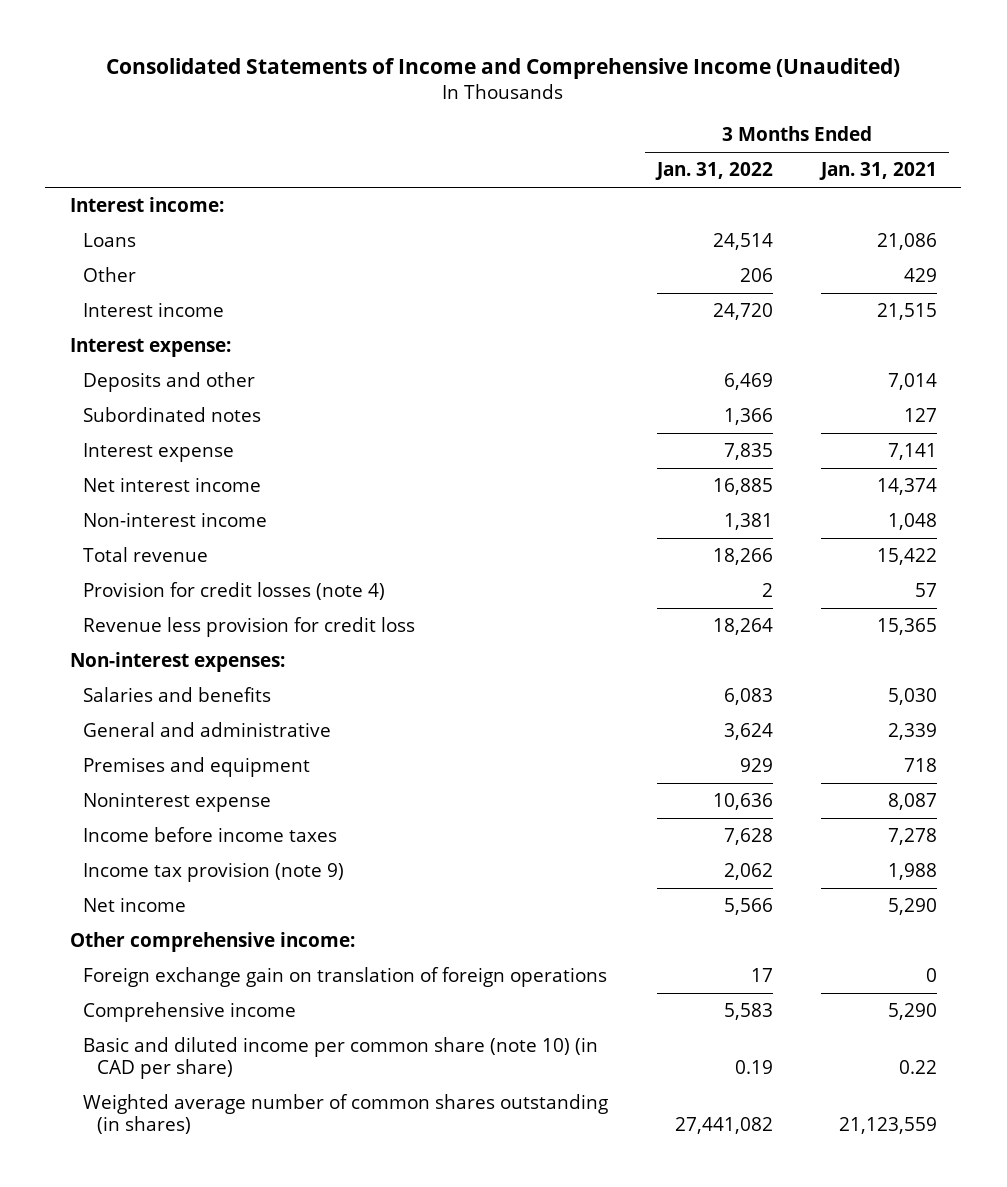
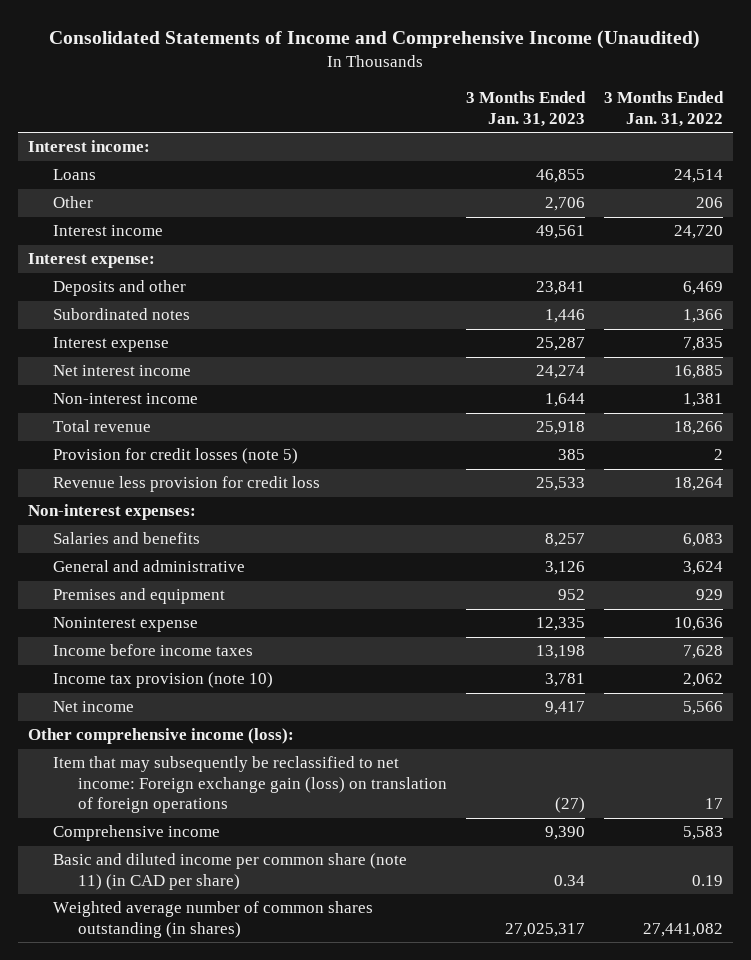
[819,162,938,181] Jan. 31, 2021 -> none
none -> [465,91,586,127] 3 Months Ended Jan. 31, 2023
[83,581,386,600] Provision for credit losses (note 4) -> [52,448,298,465] Provision for credit losses (note 5)
[83,861,345,882] Income tax provision (note 9) -> [52,672,273,689] Income tax provision (note 10)
[69,931,355,952] Other comprehensive income: -> [27,728,294,745] Other comprehensive income (loss):
[83,966,608,987] Foreign exchange gain on translation of foreign operations -> [52,756,447,814] Item that may subsequently be reclassified to net income: Foreign exchange gain (loss) on translation of foreign operations
[83,1036,599,1080] Basic and diluted income per common share (note 10) (in CAD per share) -> [52,853,407,890] Basic and diluted income per common share (note 11) (in CAD per share)

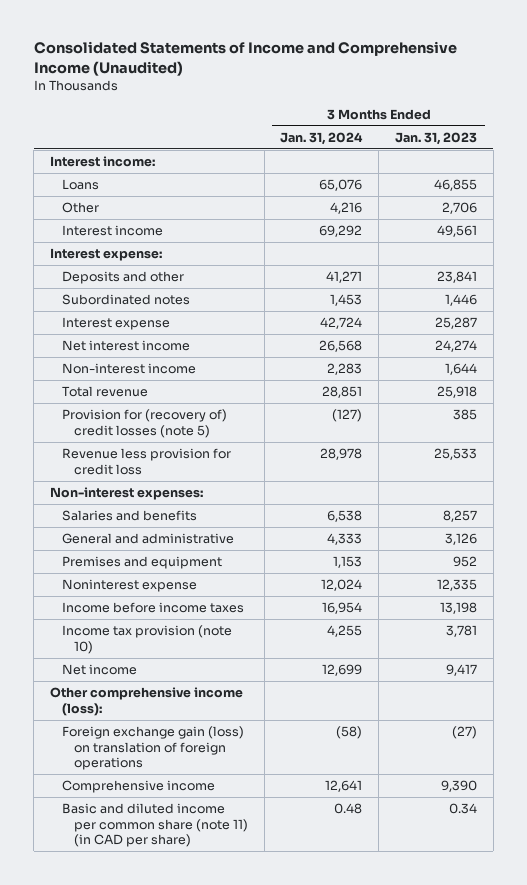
[604,91,725,127] 3 Months Ended Jan. 31, 2022 -> none
none -> [280,131,364,145] Jan. 31, 2024
[52,448,298,465] Provision for credit losses (note 5) -> [61,409,227,438] Provision for (recovery of) credit losses (note 5)
[52,756,447,814] Item that may subsequently be reclassified to net income: Foreign exchange gain (loss) on translation of foreign operations -> [61,726,244,771] Foreign exchange gain (loss) on translation of foreign operations
[52,901,373,938] Weighted average number of common shares outstanding (in shares) -> none

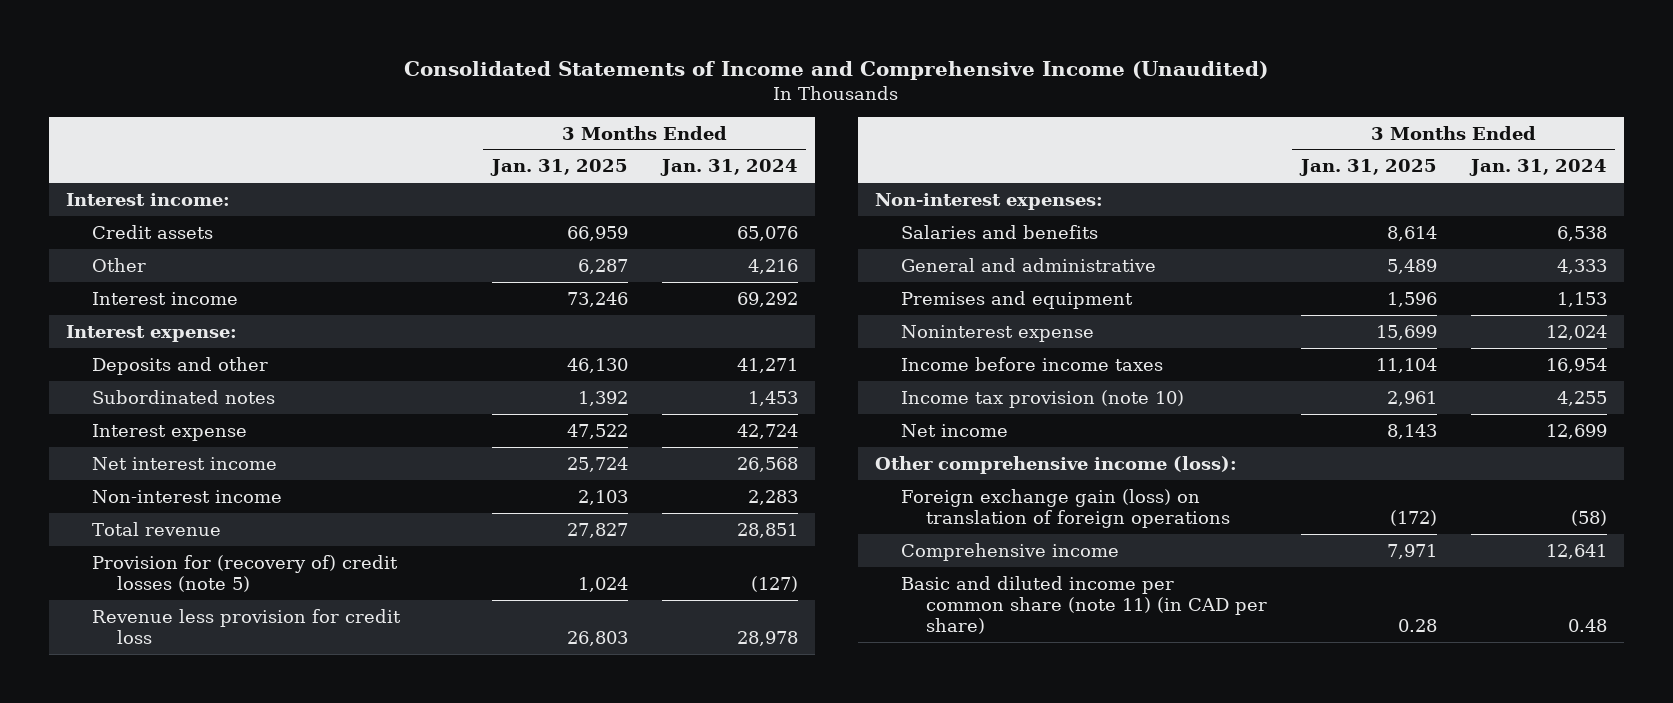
[394,131,477,145] Jan. 31, 2023 -> none
none -> [489,159,628,177] Jan. 31, 2025
[61,179,99,191] Loans -> [91,224,213,239] Credit assets

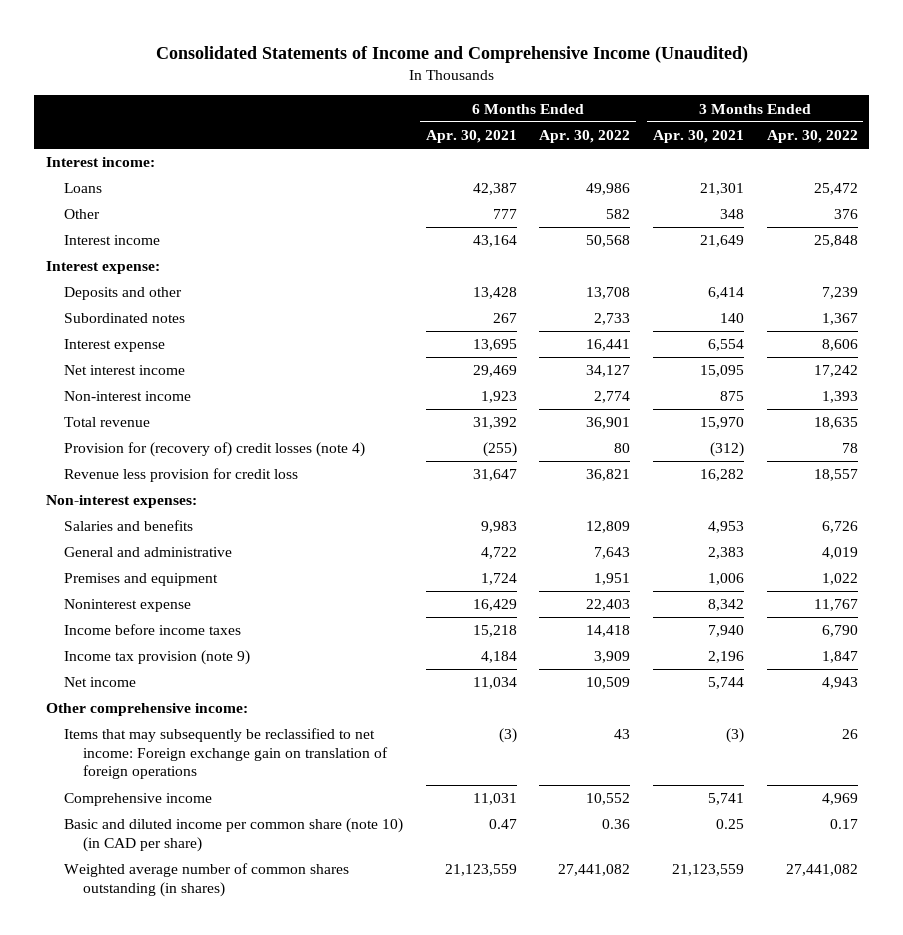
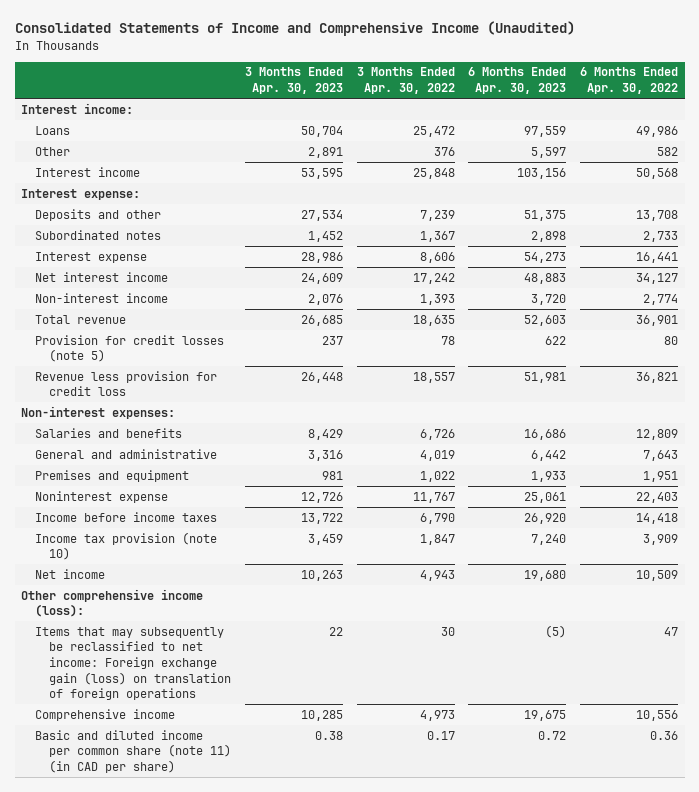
[425,130,517,144] Apr. 30, 2021 -> none
[653,130,745,144] Apr. 30, 2021 -> none
none -> [244,67,343,95] 3 Months Ended Apr. 30, 2023
none -> [468,67,567,95] 6 Months Ended Apr. 30, 2023
[64,442,366,458] Provision for (recovery of) credit losses (note 4) -> [35,334,225,363] Provision for credit losses (note 5)
[64,650,251,666] Income tax provision (note 9) -> [35,531,218,561] Income tax provision (note 10)
[64,863,350,897] Weighted average number of common shares outstanding (in shares) -> none
[45,703,248,717] Other comprehensive income: -> [21,588,204,618] Other comprehensive income (loss):
[64,728,388,780] Items that may subsequently be reclassified to net income: Foreign exchange gain on translation of foreign operations -> [35,626,232,701] Items that may subsequently be reclassified to net income: Foreign exchange gain (loss) on translation of foreign operations
[614,729,631,740] 43 -> [663,626,678,636] 47
[841,729,858,740] 26 -> [440,626,455,636] 30
[586,793,631,806] 10,552 -> [635,709,678,721] 10,556
[821,793,858,806] 4,969 -> [419,709,455,721] 4,973
[64,818,404,852] Basic and diluted income per common share (note 10) (in CAD per share) -> [35,729,232,773] Basic and diluted income per common share (note 11) (in CAD per share)

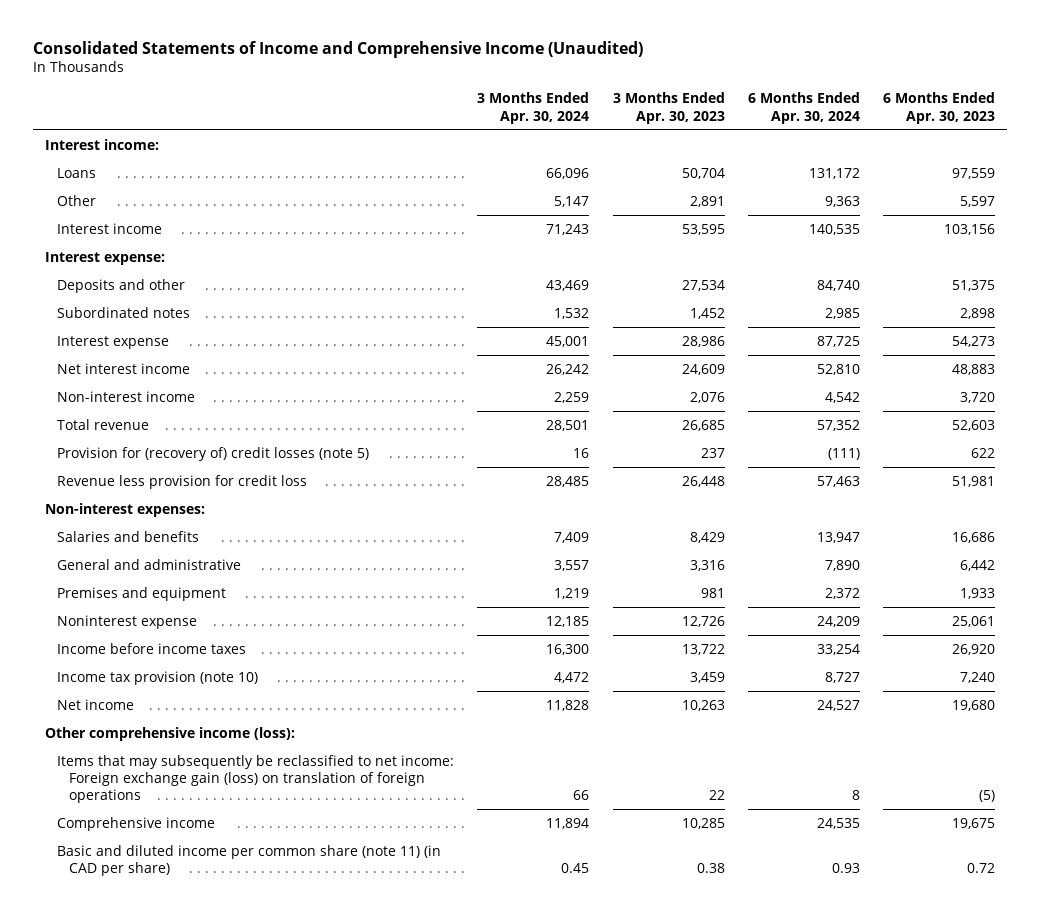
[356,67,455,95] 3 Months Ended Apr. 30, 2022 -> none
[579,67,678,95] 6 Months Ended Apr. 30, 2022 -> none
none -> [477,92,590,124] 3 Months Ended Apr. 30, 2024
none -> [747,92,860,124] 6 Months Ended Apr. 30, 2024
[35,334,225,363] Provision for credit losses (note 5) -> [56,446,369,461] Provision for (recovery of) credit losses (note 5)

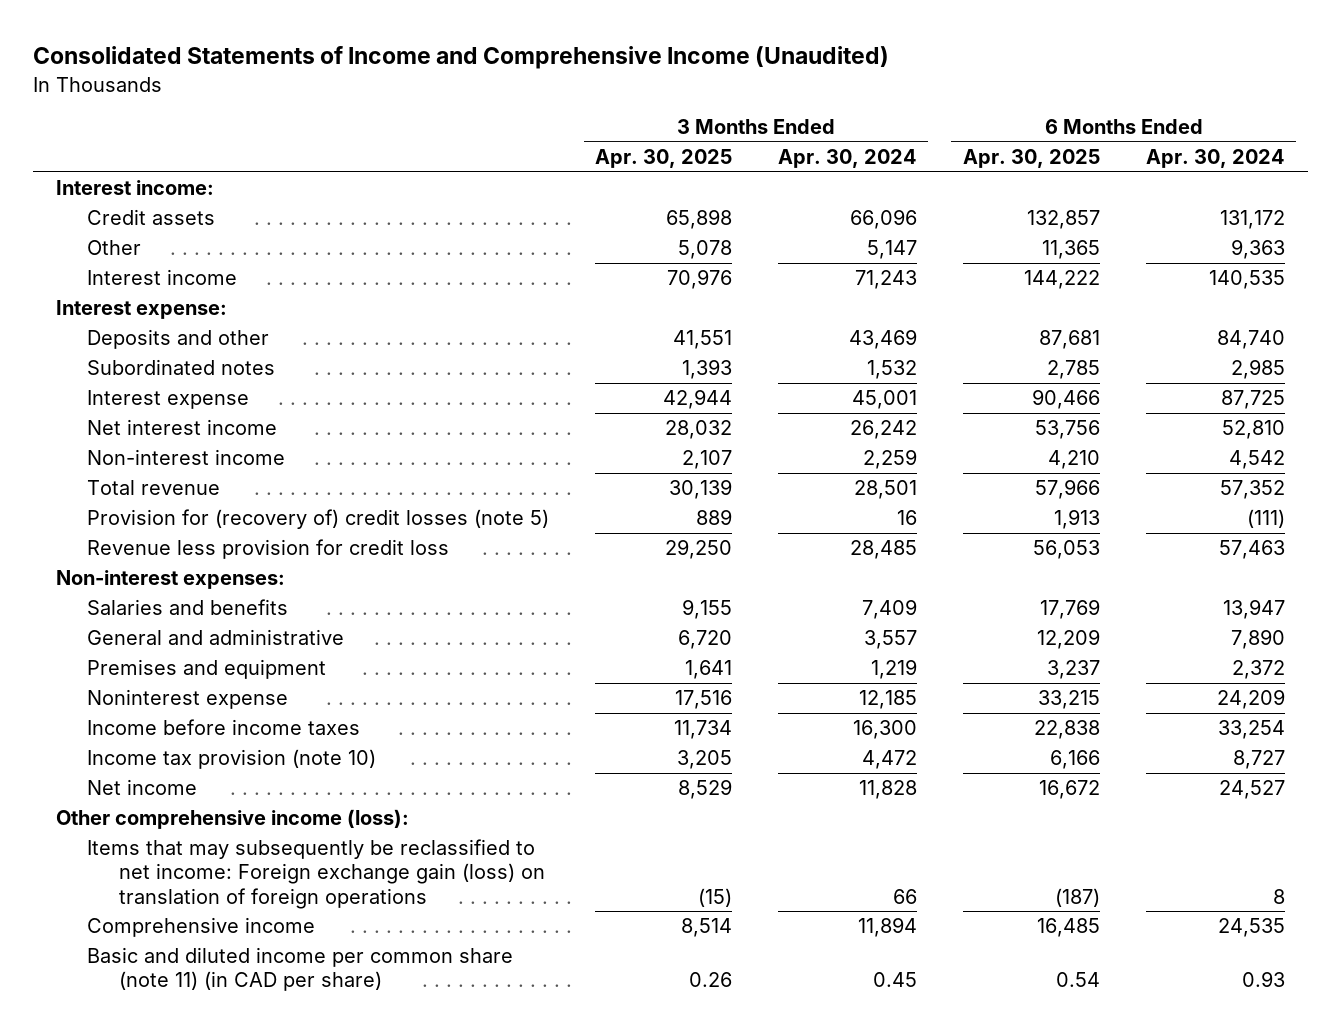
[612,92,725,124] 3 Months Ended Apr. 30, 2023 -> none
[883,92,996,124] 6 Months Ended Apr. 30, 2023 -> none
none -> [595,148,733,168] Apr. 30, 2025
none -> [962,148,1100,168] Apr. 30, 2025
[56,167,96,178] Loans -> [87,209,216,226] Credit assets

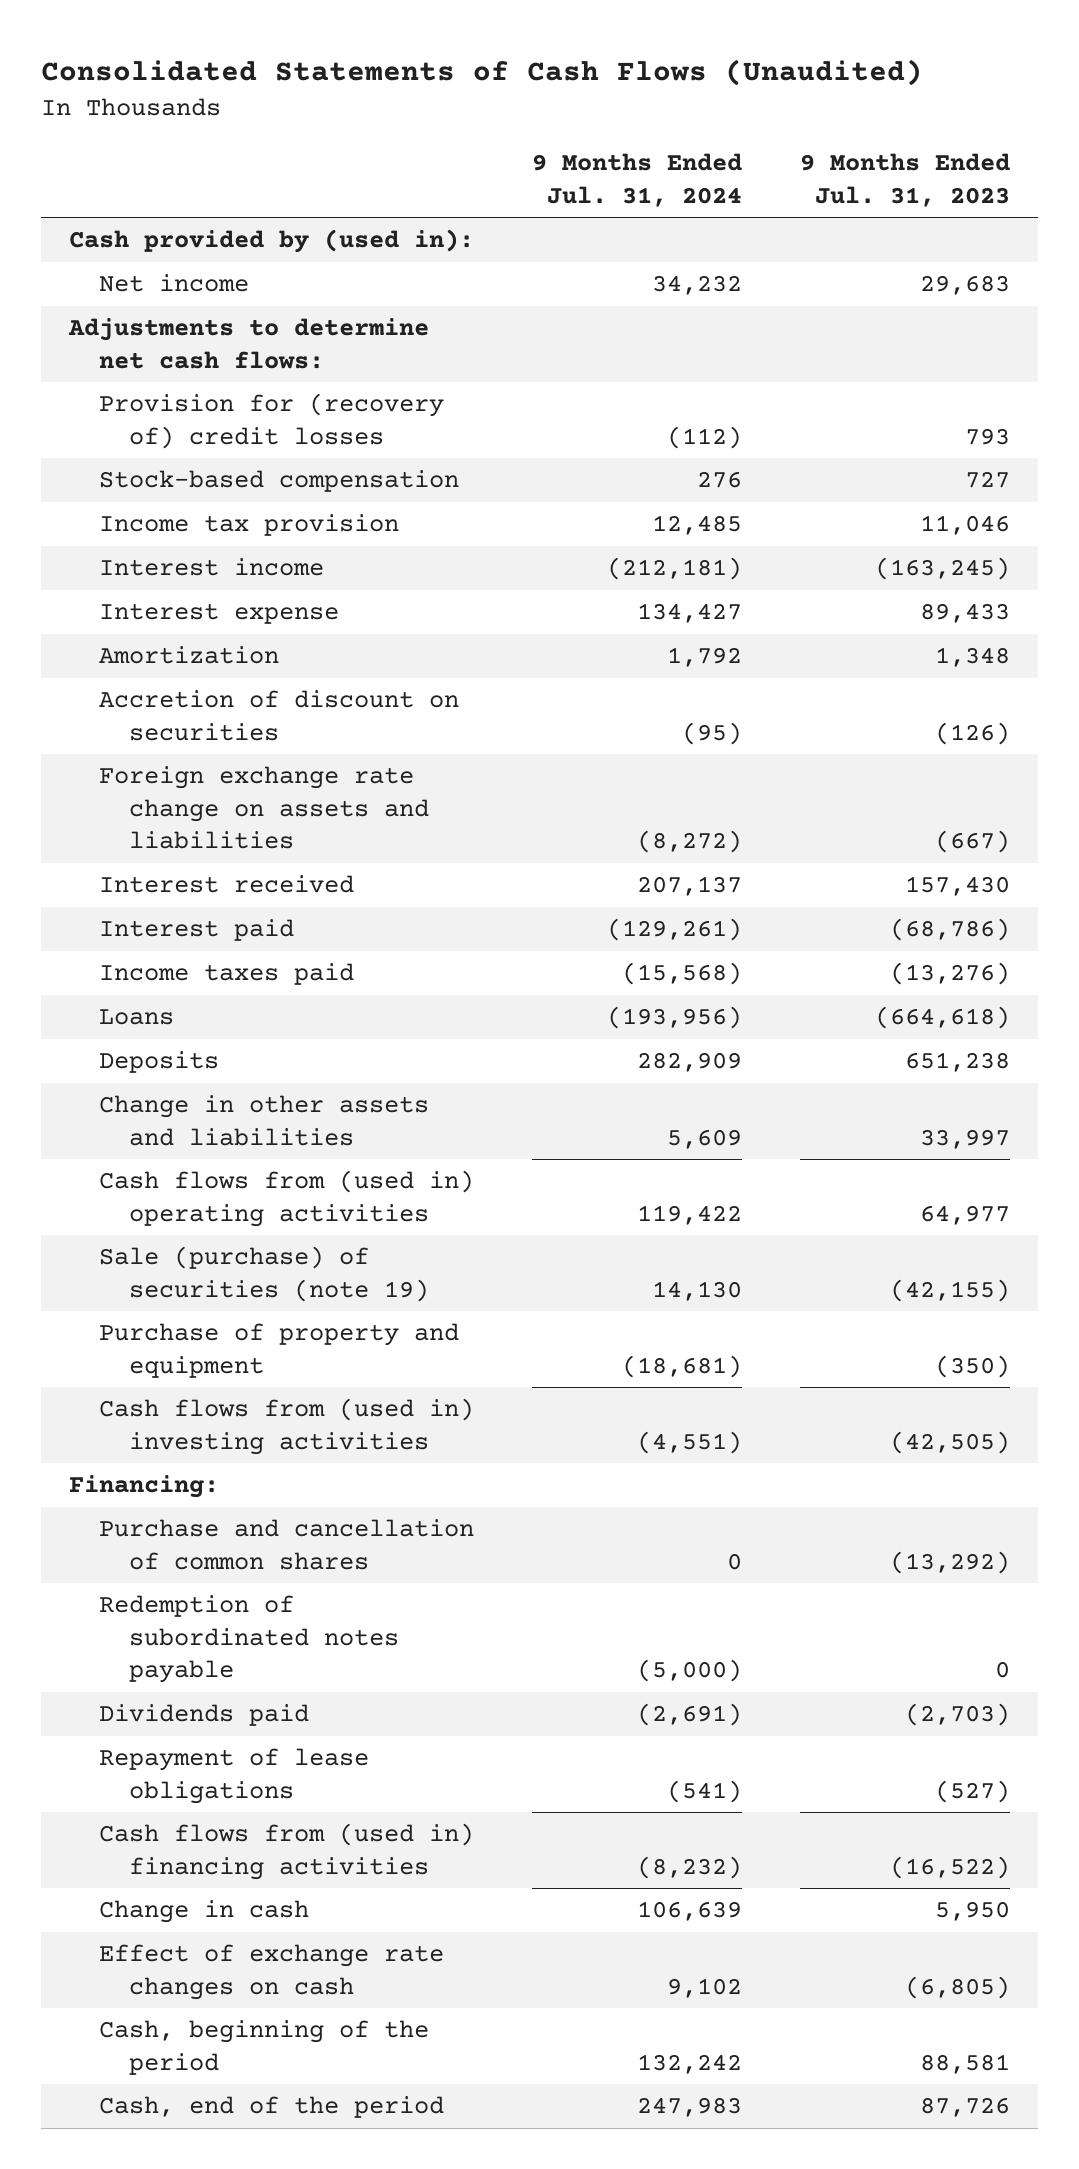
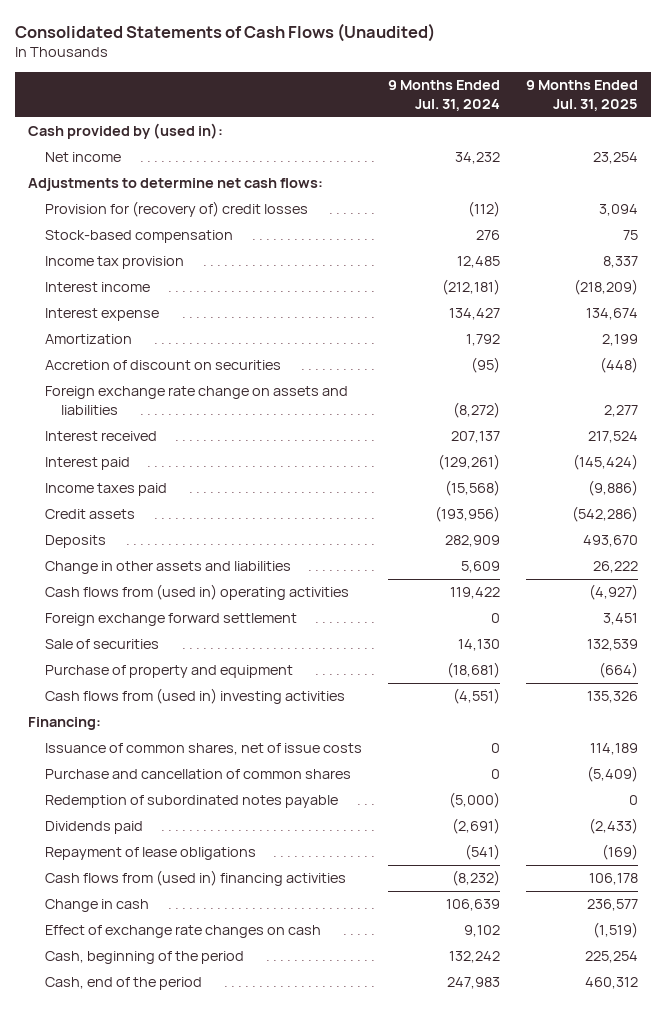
[799,153,1010,207] 9 Months Ended Jul. 31, 2023 -> none
none -> [526,79,639,111] 9 Months Ended Jul. 31, 2025
[99,1009,175,1026] Loans -> [44,509,135,520] Credit assets
none -> [44,613,297,627] Foreign exchange forward settlement
[99,1246,429,1302] Sale (purchase) of securities (note 19) -> [44,639,159,650] Sale of securities
none -> [44,743,362,756] Issuance of common shares, net of issue costs

